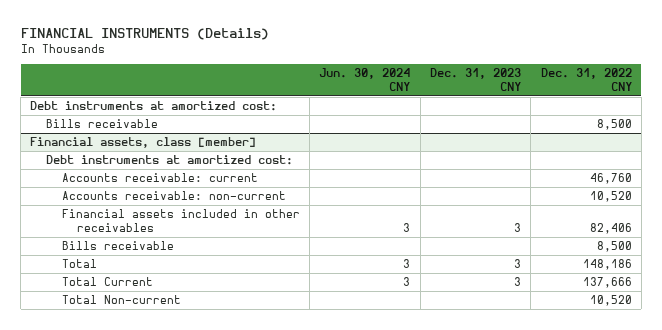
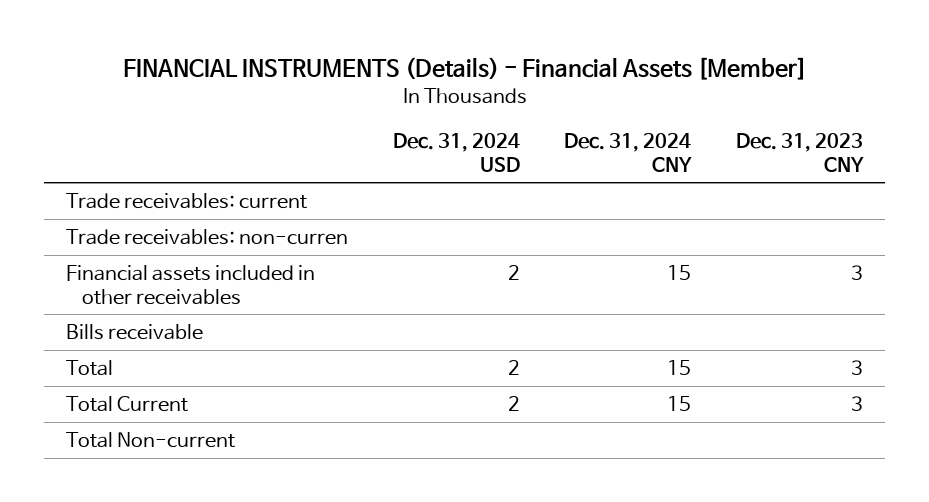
[20,27,269,40] FINANCIAL INSTRUMENTS (Details) -> [122,56,807,80] FINANCIAL INSTRUMENTS (Details) - Financial Assets [Member]
[319,67,411,91] Jun. 30, 2024 CNY -> none
[540,67,632,91] Dec. 31, 2022 CNY -> none
none -> [392,133,520,172] Dec. 31, 2024 USD
none -> [564,133,693,172] Dec. 31, 2024 CNY
[30,101,278,112] Debt instruments at amortized cost: -> none
none -> [66,193,308,210] Trade receivables: current
none -> [66,229,349,246] Trade receivables: non-curren
none -> [66,265,316,305] Financial assets included in other receivables
[30,137,257,149] Financial assets, class [member] -> none
[46,155,294,166] Debt instruments at amortized cost: -> none
[61,173,258,183] Accounts receivable: current -> none
[61,191,286,201] Accounts receivable: non-current -> none
[61,209,300,233] Financial assets included in other receivables -> none
[61,241,174,251] Bills receivable -> none
[61,259,97,269] Total -> none
[61,277,153,287] Total Current -> none
[61,295,181,305] Total Non-current -> none
none -> [66,360,114,377] Total
none -> [66,396,189,413] Total Current
none -> [66,432,236,449] Total Non-current

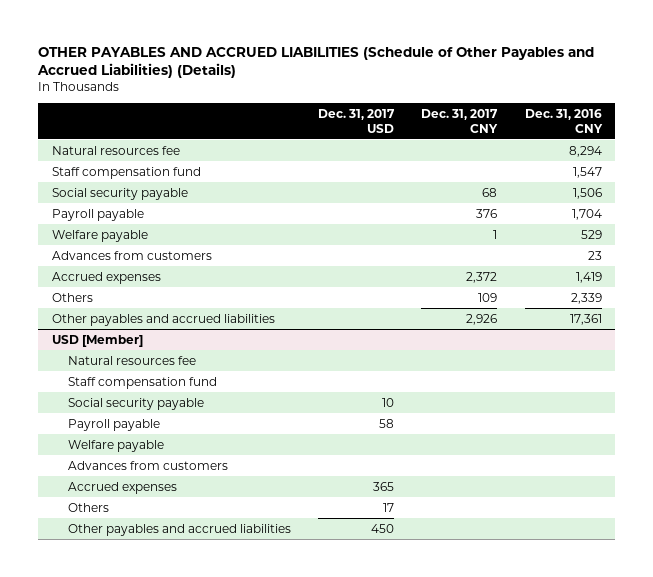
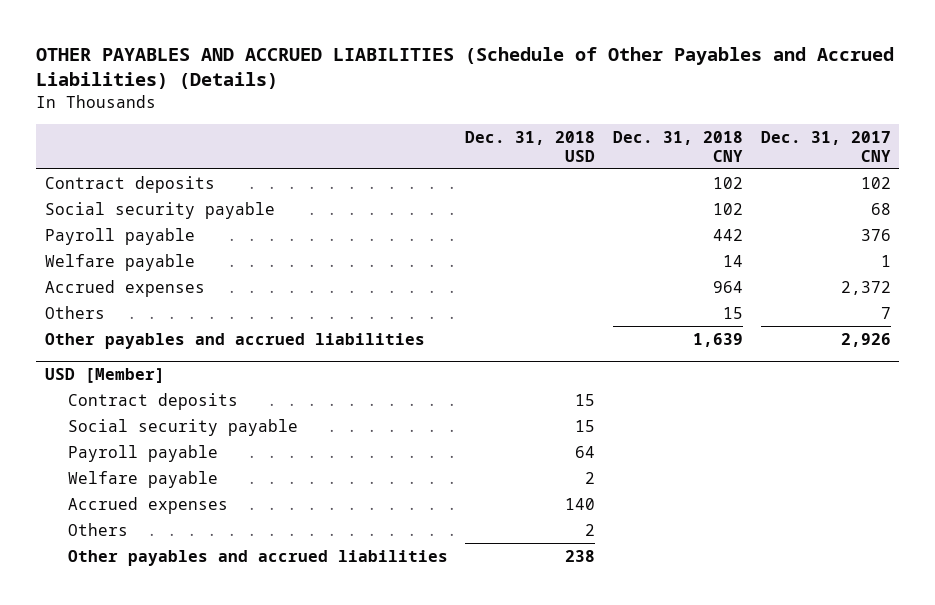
[318,108,396,133] Dec. 31, 2017 USD -> none
[524,108,603,133] Dec. 31, 2016 CNY -> none
none -> [465,130,596,162] Dec. 31, 2018 USD
none -> [613,130,744,162] Dec. 31, 2018 CNY
[51,145,180,155] Natural resources fee -> none
[51,166,201,179] Staff compensation fund -> none
none -> [44,175,215,193] Contract deposits
[51,250,212,260] Advances from customers -> none
[478,292,498,302] 109 -> [880,306,891,319] 7
[68,355,197,365] Natural resources fee -> none
[68,376,218,389] Staff compensation fund -> none
none -> [67,392,238,410] Contract deposits
[68,460,229,470] Advances from customers -> none

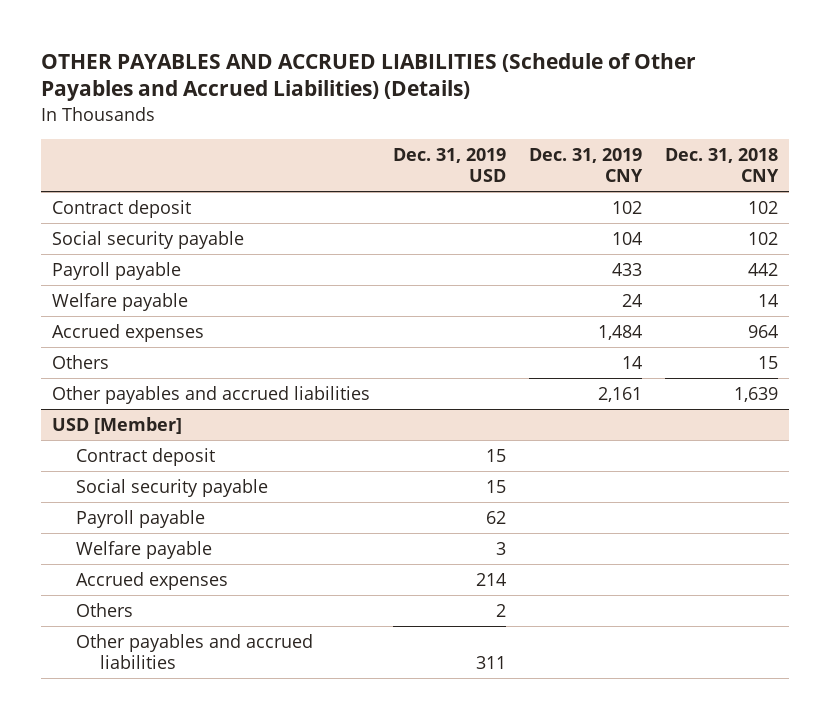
[465,130,596,162] Dec. 31, 2018 USD -> none
[760,130,891,162] Dec. 31, 2017 CNY -> none
none -> [393,147,507,182] Dec. 31, 2019 USD
none -> [528,147,643,182] Dec. 31, 2019 CNY
[44,175,215,193] Contract deposits -> [52,199,192,218] Contract deposit
[67,392,238,410] Contract deposits -> [76,447,216,466] Contract deposit

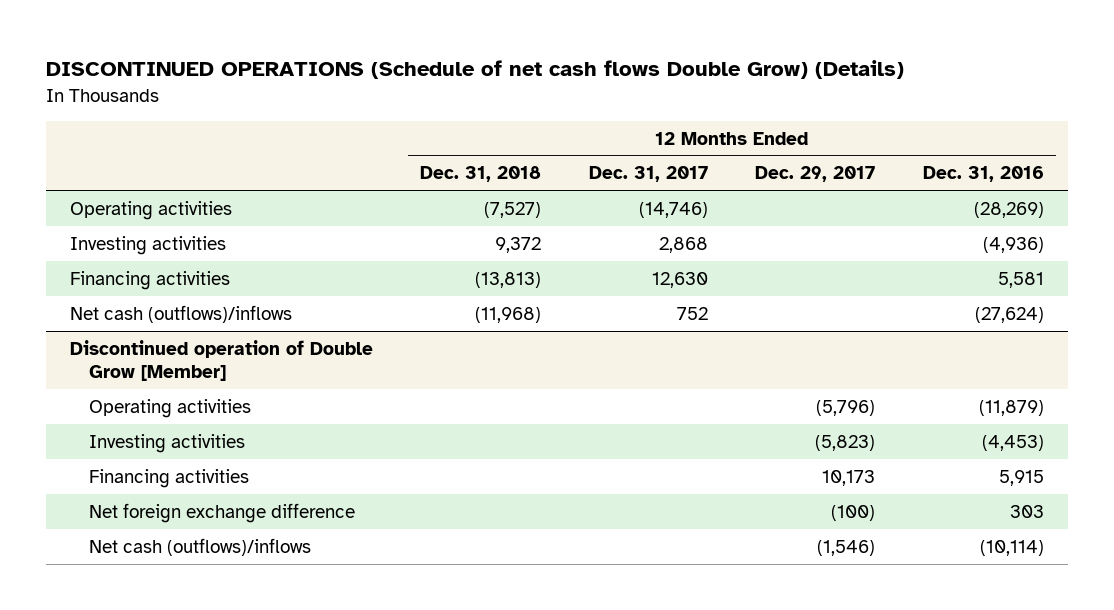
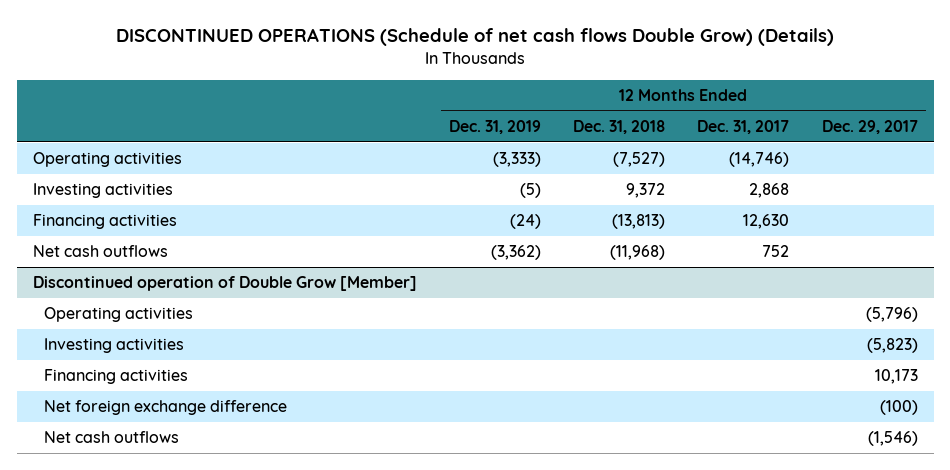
[922,166,1044,183] Dec. 31, 2016 -> none
none -> [448,120,541,135] Dec. 31, 2019
[69,304,292,323] Net cash (outflows)/inflows -> [32,245,168,258] Net cash outflows
[89,537,312,556] Net cash (outflows)/inflows -> [44,431,180,444] Net cash outflows

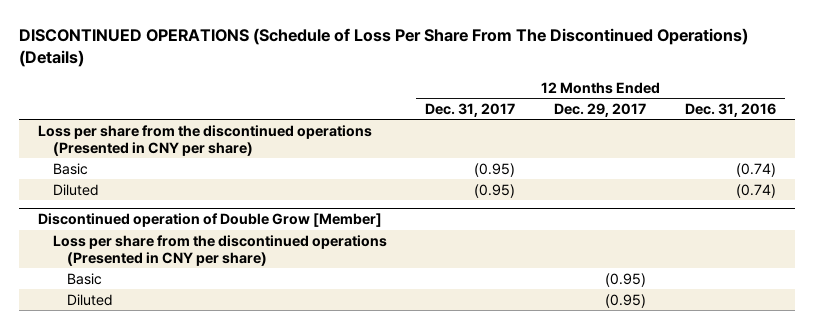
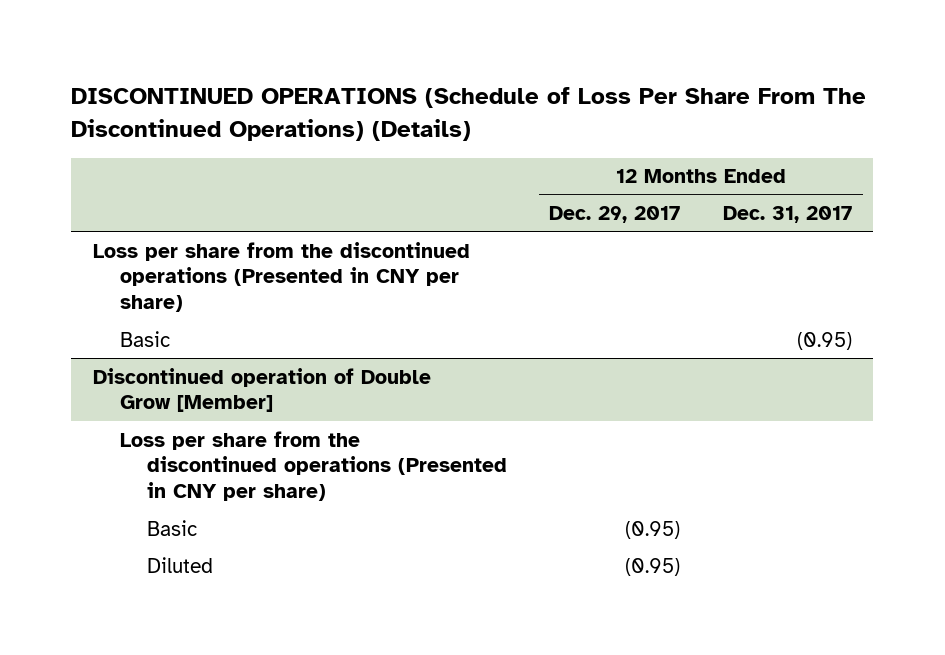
[684,102,776,117] Dec. 31, 2016 -> none
[52,183,99,196] Diluted -> none

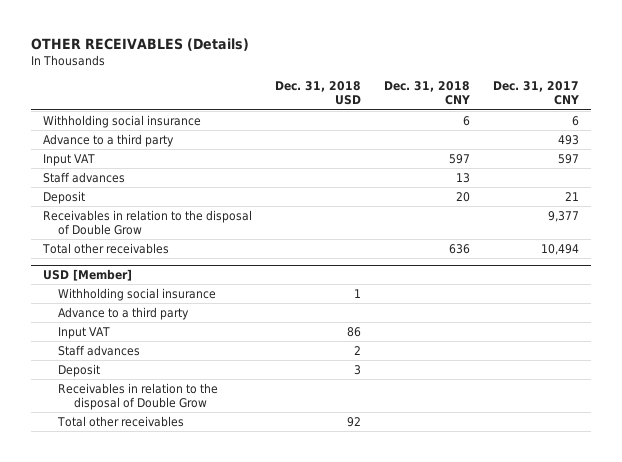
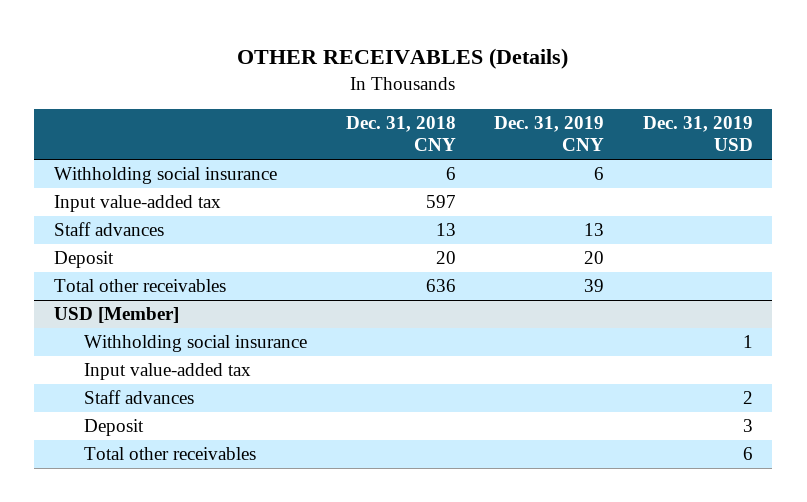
[274,81,361,106] Dec. 31, 2018 USD -> none
[493,81,580,106] Dec. 31, 2017 CNY -> none
none -> [494,116,605,152] Dec. 31, 2019 CNY
none -> [642,116,753,152] Dec. 31, 2019 USD
[42,133,174,147] Advance to a third party -> none
[42,153,95,166] Input VAT -> [53,195,221,213] Input value-added tax
[42,209,252,235] Receivables in relation to the disposal of Double Grow -> none
[58,306,190,320] Advance to a third party -> none
[58,326,111,339] Input VAT -> [84,363,252,381] Input value-added tax
[58,382,219,410] Receivables in relation to the disposal of Double Grow -> none

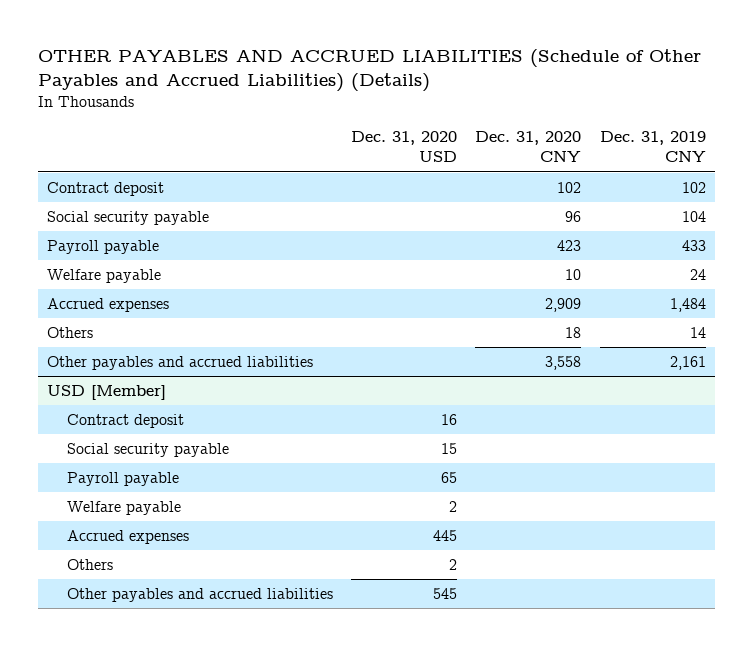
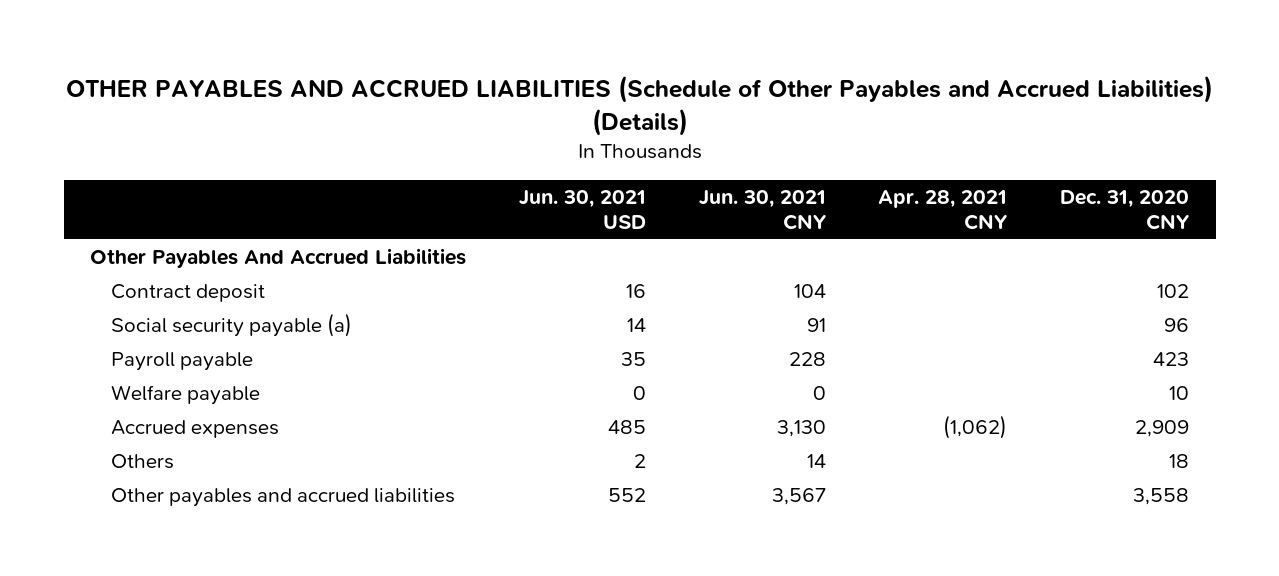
[351,131,458,163] Dec. 31, 2020 USD -> none
[599,131,706,163] Dec. 31, 2019 CNY -> none
none -> [518,189,646,229] Jun. 30, 2021 USD
none -> [698,189,827,230] Jun. 30, 2021 CNY
none -> [878,189,1009,230] Apr. 28, 2021 CNY
none -> [90,248,467,269] Other Payables And Accrued Liabilities
[46,210,209,225] Social security payable -> [110,313,352,338] Social security payable (a)
[46,384,166,400] USD [Member] -> none
[66,413,184,428] Contract deposit -> none
[66,442,229,457] Social security payable -> none
[66,471,179,486] Payroll payable -> none
[66,500,181,515] Welfare payable -> none
[66,529,189,544] Accrued expenses -> none
[66,558,113,570] Others -> none
[66,587,333,602] Other payables and accrued liabilities -> none

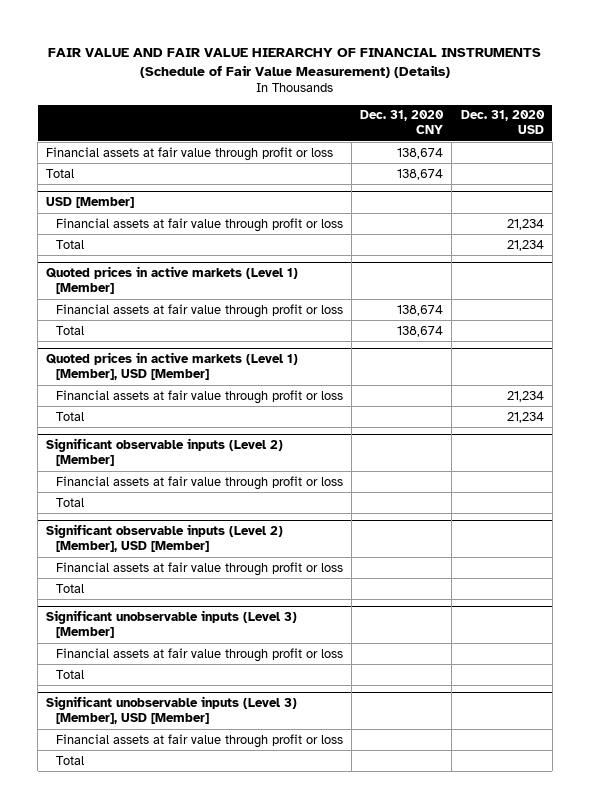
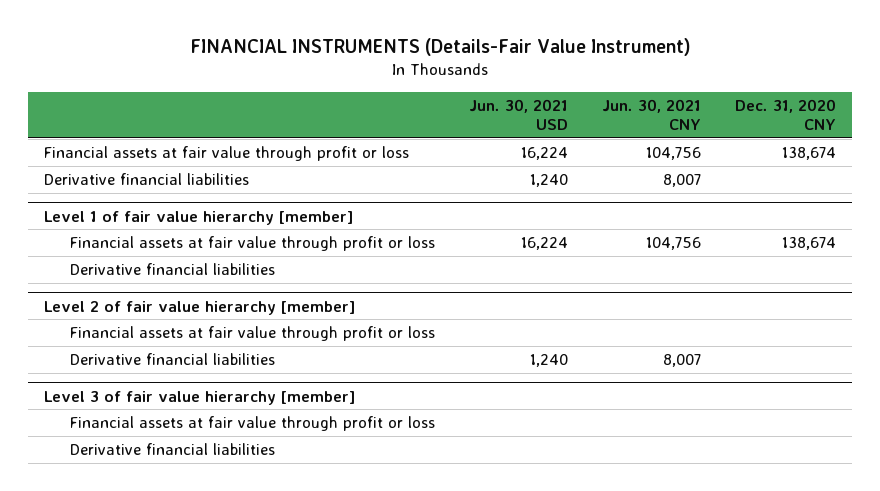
[47,47,541,78] FAIR VALUE AND FAIR VALUE HIERARCHY OF FINANCIAL INSTRUMENTS (Schedule of Fair Value Measurement) (Details) -> [189,38,691,57] FINANCIAL INSTRUMENTS (Details-Fair Value Instrument)
[460,110,545,135] Dec. 31, 2020 USD -> none
none -> [469,98,569,131] Jun. 30, 2021 USD
none -> [601,98,701,131] Jun. 30, 2021 CNY
[46,168,75,178] Total -> none
[46,197,135,209] USD [Member] -> none
[56,217,344,232] Financial assets at fair value through profit or loss -> none
[56,239,85,249] Total -> none
none -> [44,172,250,185] Derivative financial liabilities
[46,266,299,295] Quoted prices in active markets (Level 1) [Member] -> [44,210,354,225] Level 1 of fair value hierarchy [member]
[56,325,85,335] Total -> none
[46,352,299,381] Quoted prices in active markets (Level 1) [Member], USD [Member] -> none
[56,389,344,404] Financial assets at fair value through profit or loss -> none
[56,411,85,421] Total -> none
none -> [70,262,276,275] Derivative financial liabilities
[46,438,284,467] Significant observable inputs (Level 2) [Member] -> [44,300,356,315] Level 2 of fair value hierarchy [member]
[56,497,85,507] Total -> none
[46,524,284,553] Significant observable inputs (Level 2) [Member], USD [Member] -> none
[56,561,344,576] Financial assets at fair value through profit or loss -> none
[56,583,85,593] Total -> none
none -> [70,352,276,365] Derivative financial liabilities
[46,610,298,639] Significant unobservable inputs (Level 3) [Member] -> [44,390,356,405] Level 3 of fair value hierarchy [member]
[56,669,85,679] Total -> none
[46,696,298,725] Significant unobservable inputs (Level 3) [Member], USD [Member] -> none
[56,733,344,748] Financial assets at fair value through profit or loss -> none
[56,755,85,765] Total -> none
none -> [70,442,276,455] Derivative financial liabilities

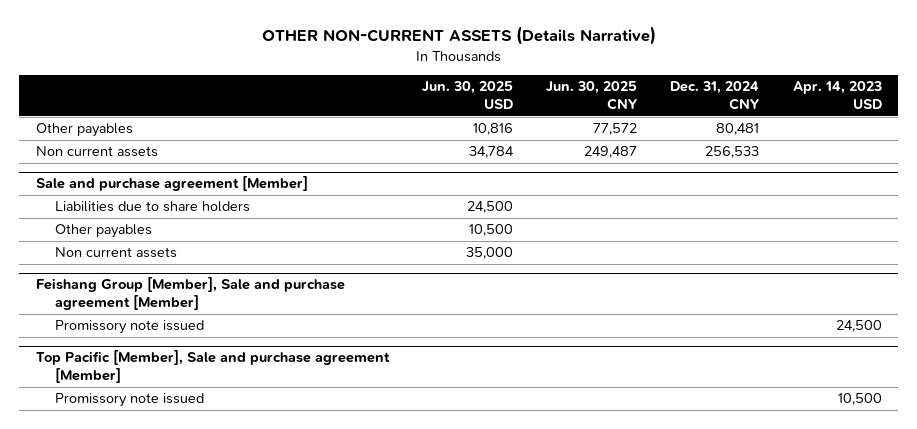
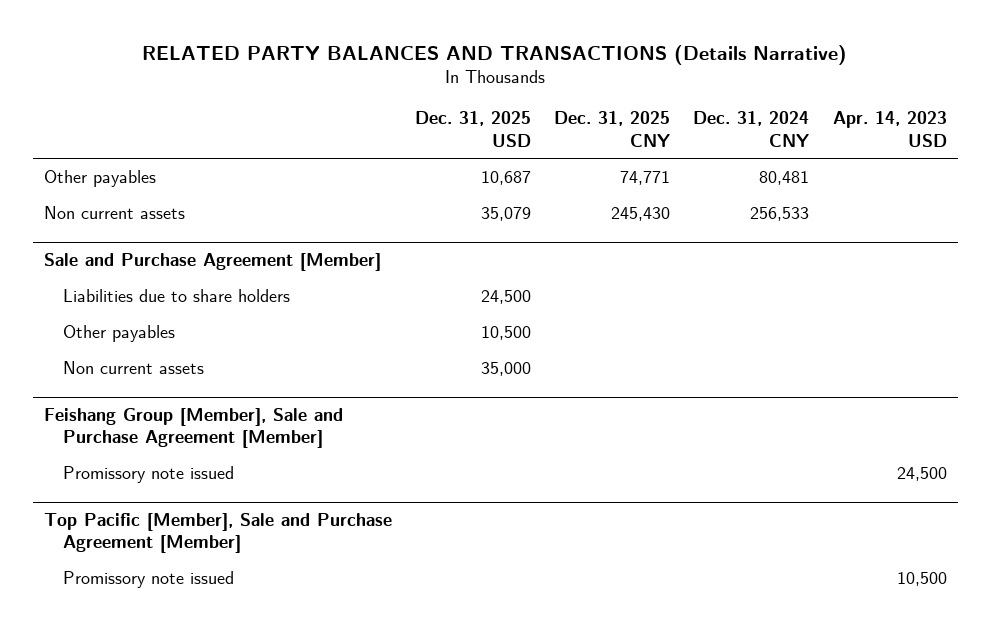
[261,26,656,46] OTHER NON-CURRENT ASSETS (Details Narrative) -> [142,44,848,65] RELATED PARTY BALANCES AND TRANSACTIONS (Details Narrative)
[421,81,513,110] Jun. 30, 2025 USD -> none
[546,81,639,111] Jun. 30, 2025 CNY -> none
none -> [415,111,532,147] Dec. 31, 2025 USD
none -> [554,111,671,147] Dec. 31, 2025 CNY
[35,176,308,192] Sale and purchase agreement [Member] -> [44,253,382,272] Sale and Purchase Agreement [Member]
[35,277,345,311] Feishang Group [Member], Sale and purchase agreement [Member] -> [44,408,344,449] Feishang Group [Member], Sale and Purchase Agreement [Member]
[35,350,390,384] Top Pacific [Member], Sale and purchase agreement [Member] -> [44,513,393,554] Top Pacific [Member], Sale and Purchase Agreement [Member]

